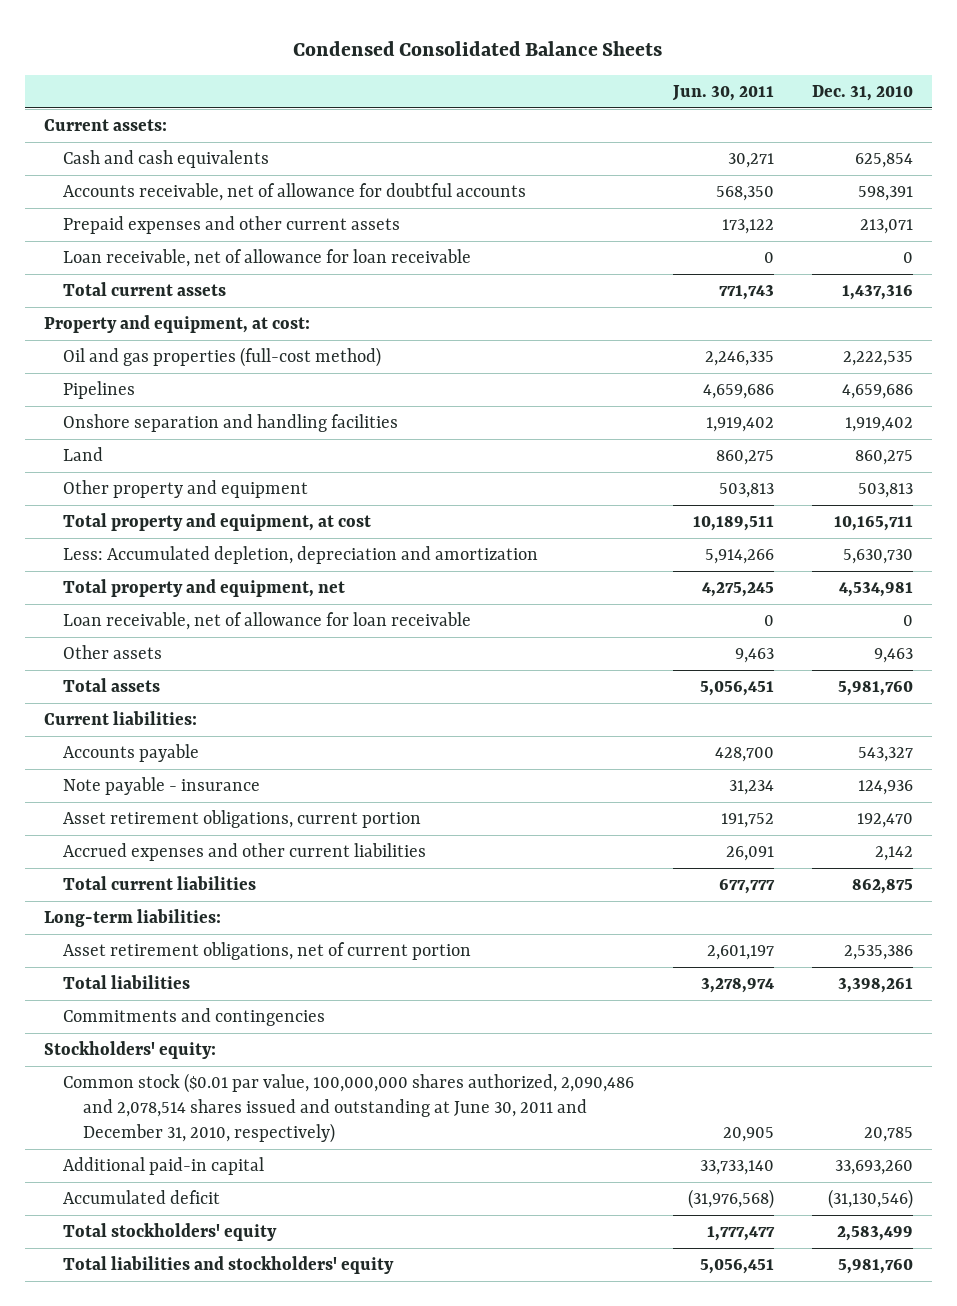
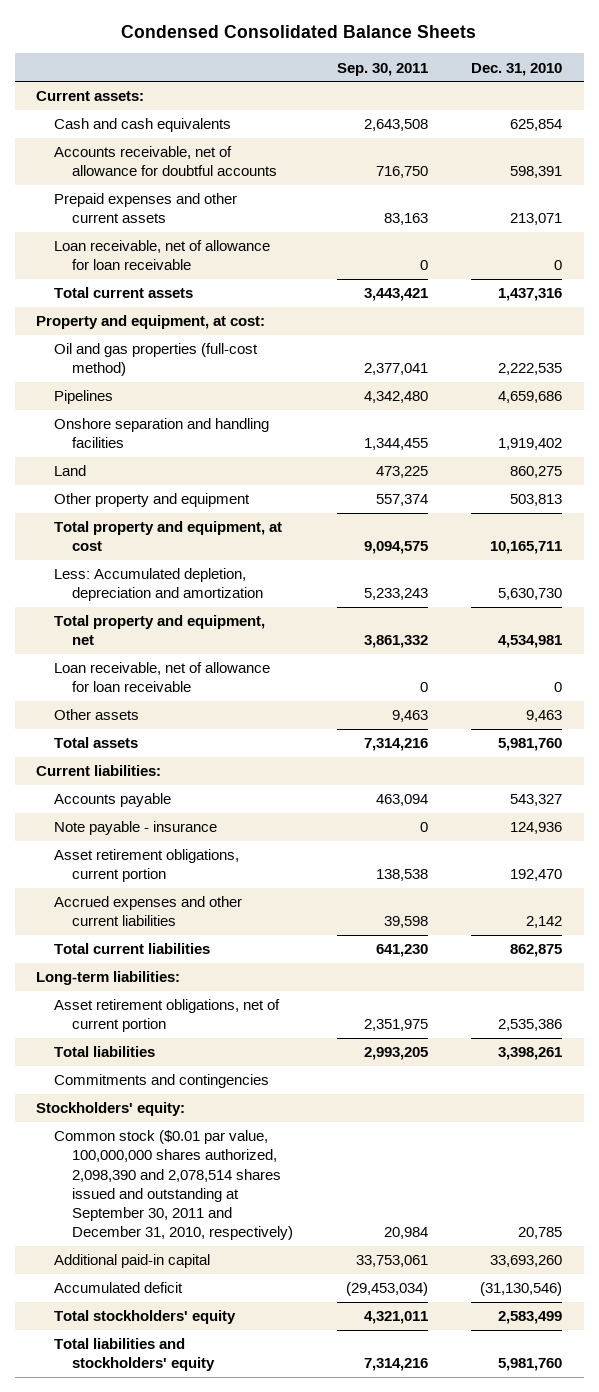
[671,85,774,102] Jun. 30, 2011 -> none
none -> [336,62,428,76] Sep. 30, 2011
[63,1072,635,1144] Common stock ($0.01 par value, 100,000,000 shares authorized, 2,090,486 and 2,078,514 shares issued and outstanding at June 30, 2011 and December 31, 2010, respectively) -> [54,1130,294,1241] Common stock ($0.01 par value, 100,000,000 shares authorized, 2,098,390 and 2,078,514 shares issued and outstanding at September 30, 2011 and December 31, 2010, respectively)

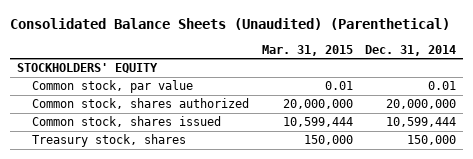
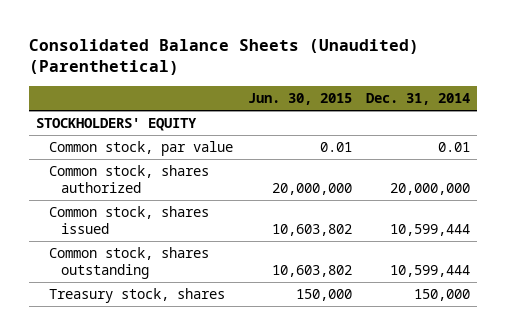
[261,44,353,56] Mar. 31, 2015 -> none
none -> [247,93,352,106] Jun. 30, 2015
none -> [48,246,209,279] Common stock, shares outstanding

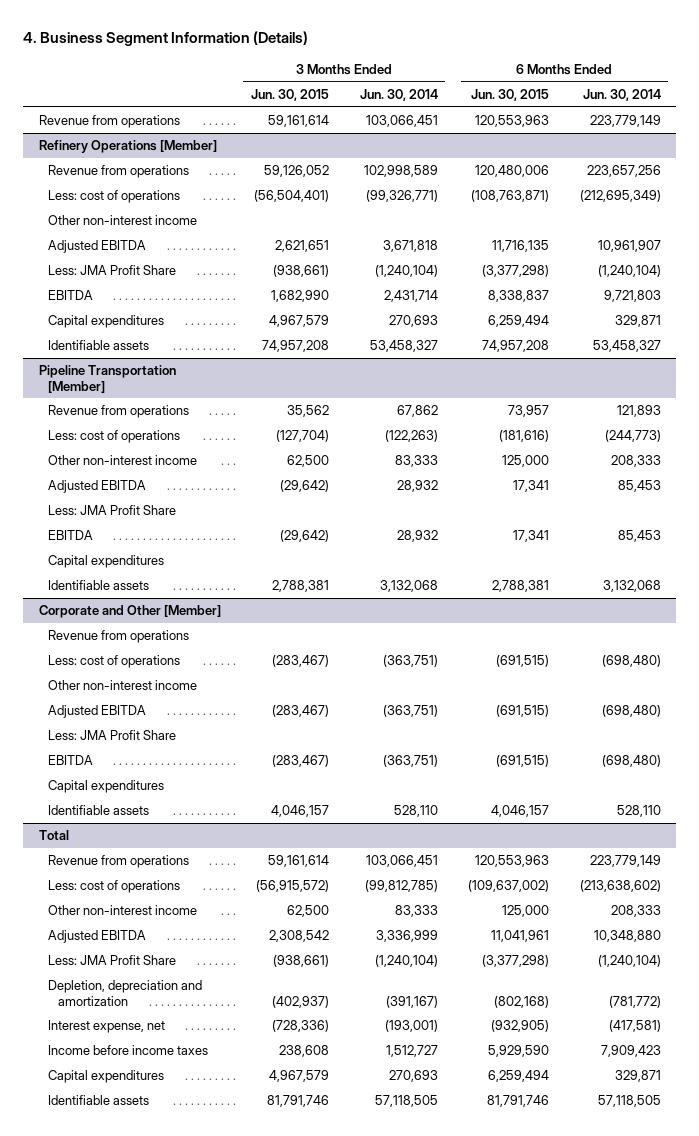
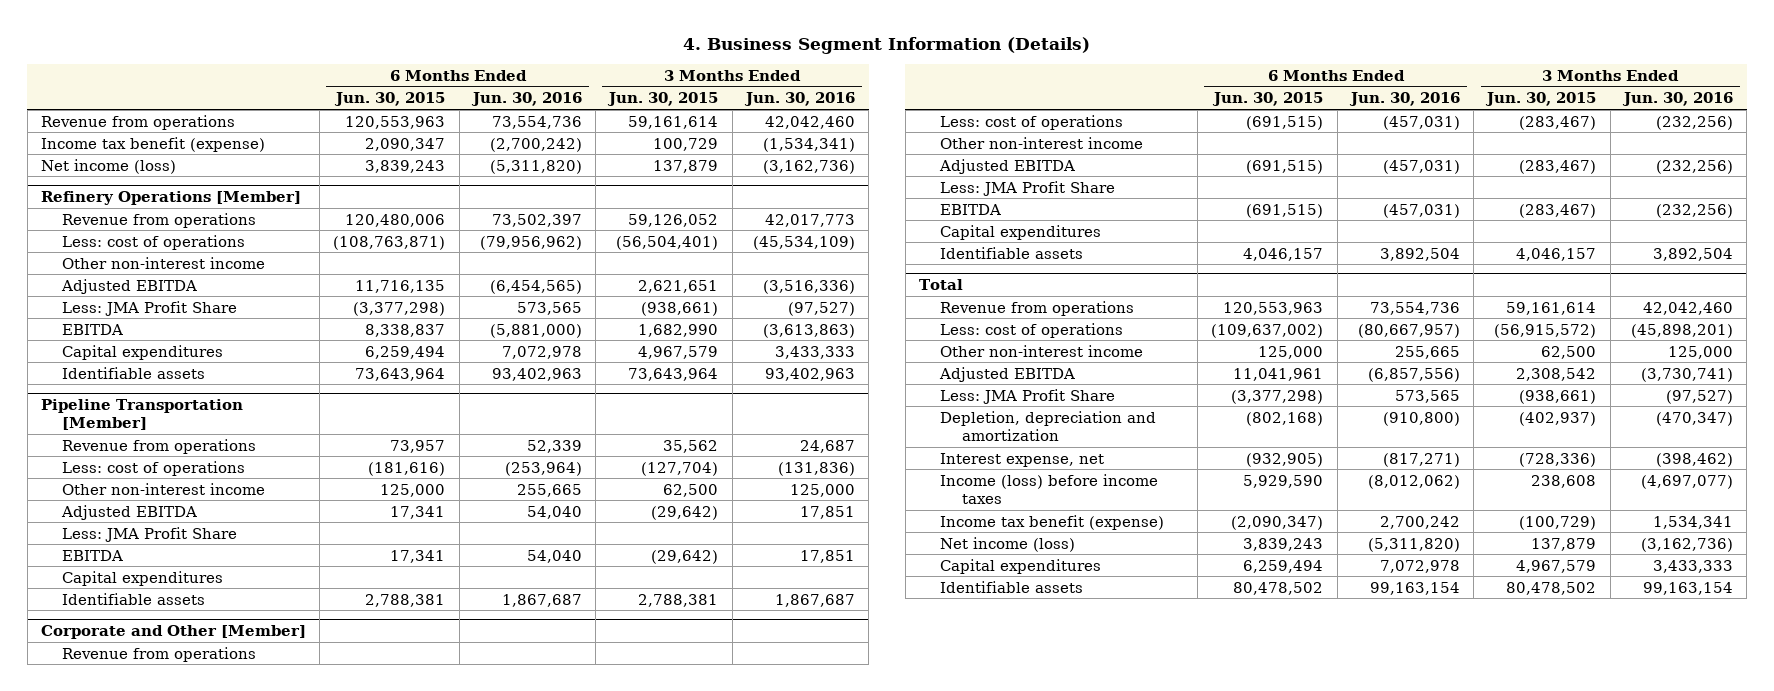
[359,88,438,101] Jun. 30, 2014 -> none
[582,88,661,101] Jun. 30, 2014 -> none
none -> [470,92,582,107] Jun. 30, 2016
none -> [743,92,855,107] Jun. 30, 2016
none -> [40,136,265,152] Income tax benefit (expense)
none -> [40,158,176,174] Net income (loss)
[262,340,330,353] 74,957,208 -> [628,367,719,381] 73,643,964
[482,340,550,353] 74,957,208 -> [355,367,446,381] 73,643,964
[48,1045,209,1056] Income before income taxes -> [940,473,1159,504] Income (loss) before income taxes
none -> [940,514,1165,530] Income tax benefit (expense)
none -> [940,536,1076,552] Net income (loss)
[267,1095,330,1108] 81,791,746 -> [1506,581,1597,595] 80,478,502
[487,1095,550,1108] 81,791,746 -> [1233,581,1324,595] 80,478,502

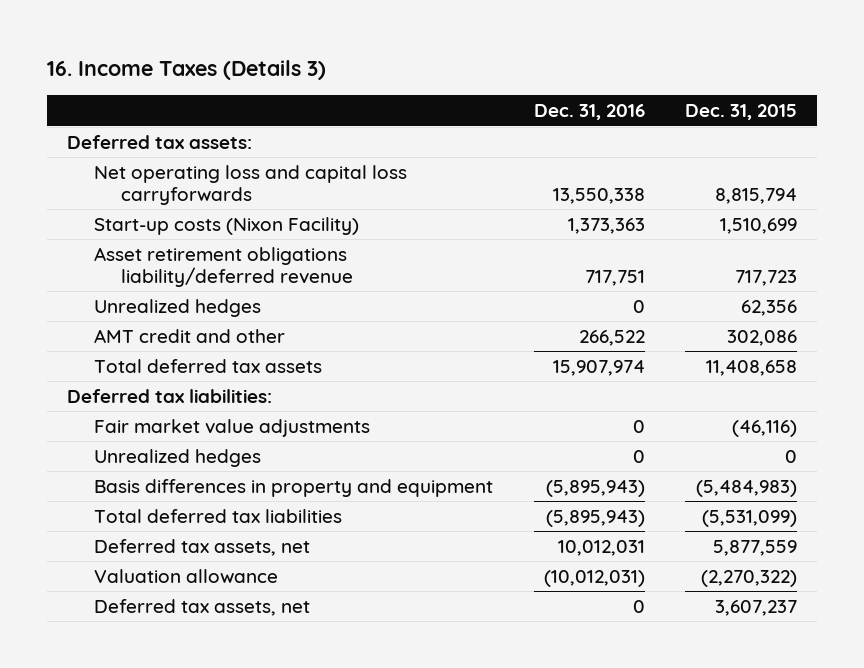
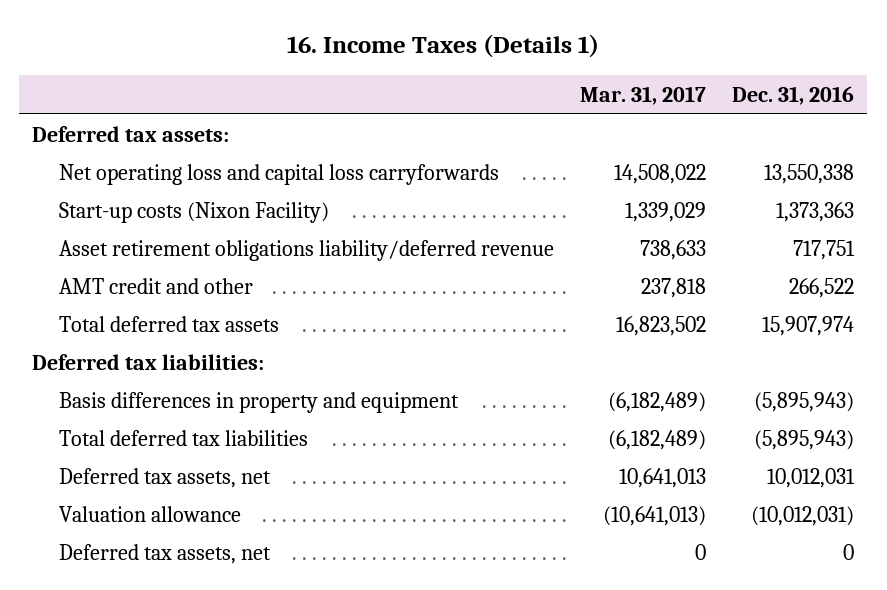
[47,60,327,81] 16. Income Taxes (Details 3) -> [287,34,600,59] 16. Income Taxes (Details 1)
[684,104,797,121] Dec. 31, 2015 -> none
none -> [580,85,707,105] Mar. 31, 2017
[94,298,262,317] Unrealized hedges -> none
[94,418,371,437] Fair market value adjustments -> none
[94,448,262,467] Unrealized hedges -> none

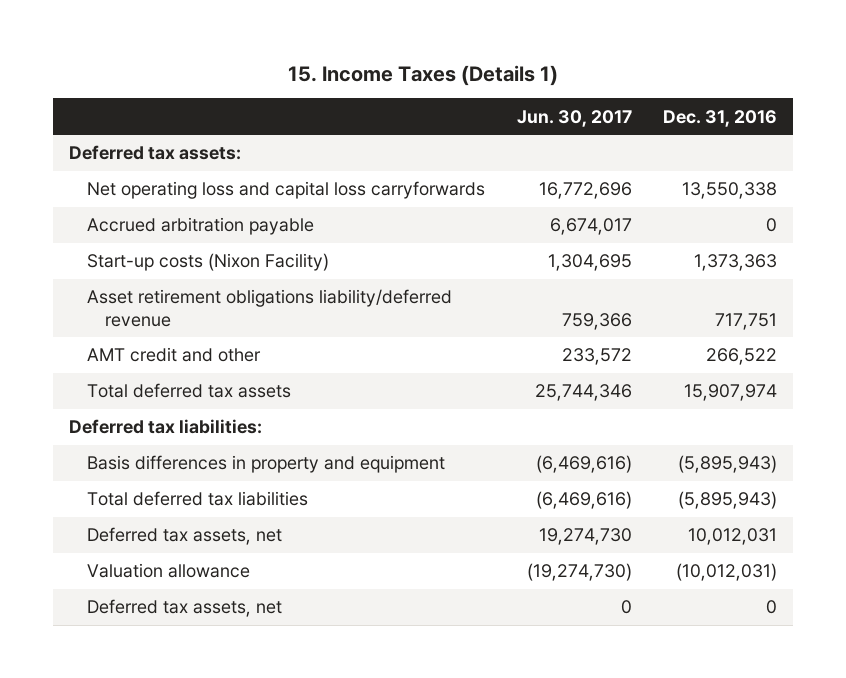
[287,34,600,59] 16. Income Taxes (Details 1) -> [288,64,559,86] 15. Income Taxes (Details 1)
[580,85,707,105] Mar. 31, 2017 -> none
none -> [516,109,632,127] Jun. 30, 2017
none -> [86,217,314,236] Accrued arbitration payable

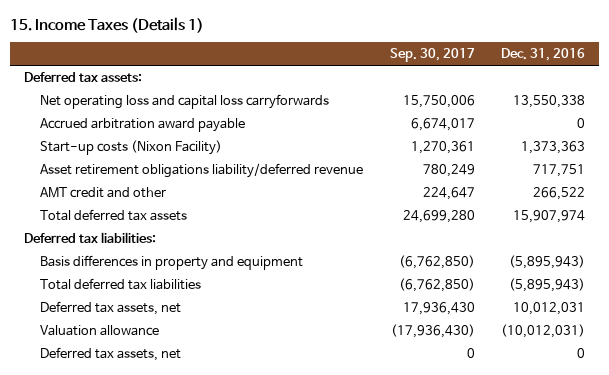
[516,109,632,127] Jun. 30, 2017 -> none
none -> [389,48,475,63] Sep. 30, 2017
[86,217,314,236] Accrued arbitration payable -> [39,118,245,133] Accrued arbitration award payable

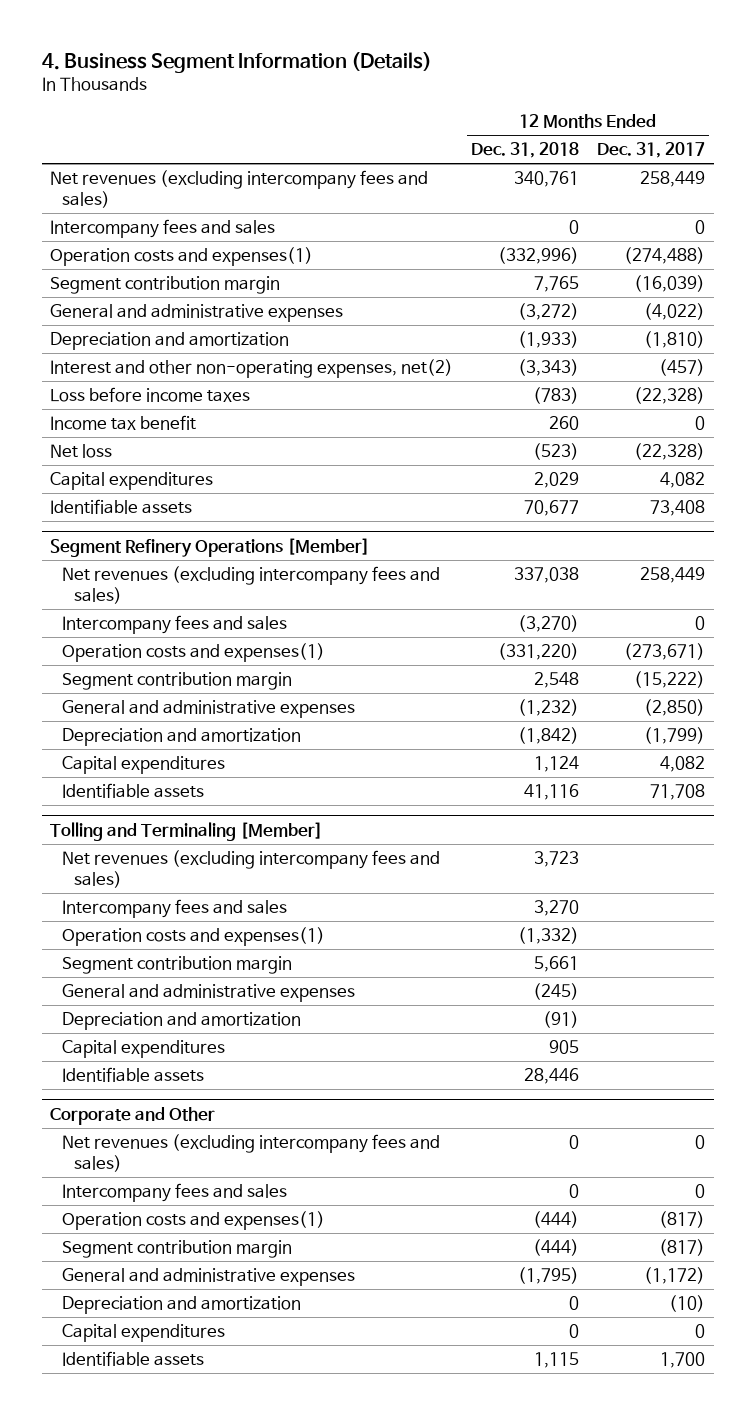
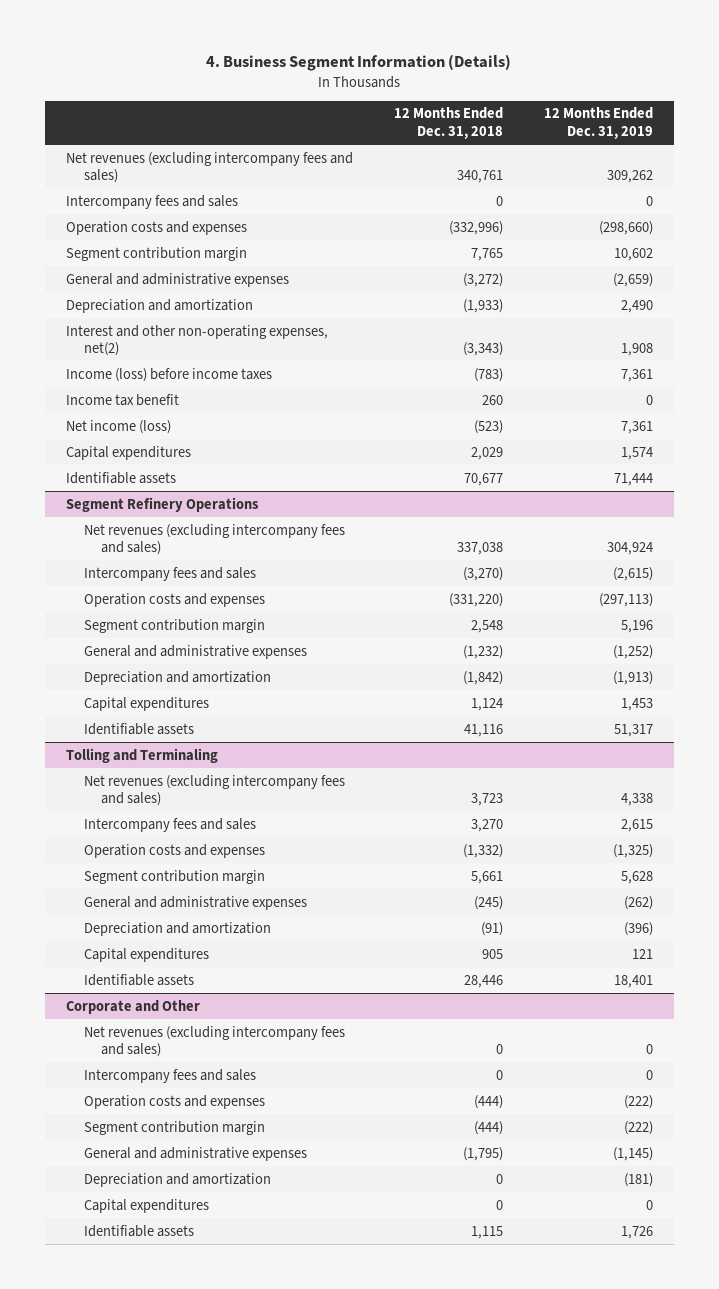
[596,142,705,159] Dec. 31, 2017 -> none
none -> [544,107,654,139] 12 Months Ended Dec. 31, 2019
[50,247,314,267] Operation costs and expenses(1) -> [65,220,247,235] Operation costs and expenses
[50,387,251,403] Loss before income taxes -> [65,367,272,382] Income (loss) before income taxes
[50,444,113,459] Net loss -> [65,419,171,434] Net income (loss)
[50,537,371,557] Segment Refinery Operations [Member] -> [65,496,259,512] Segment Refinery Operations
[62,643,326,663] Operation costs and expenses(1) -> [83,592,265,607] Operation costs and expenses
[50,821,324,841] Tolling and Terminaling [Member] -> [65,747,218,763] Tolling and Terminaling
[62,927,326,947] Operation costs and expenses(1) -> [83,843,265,858] Operation costs and expenses
[62,1211,326,1231] Operation costs and expenses(1) -> [83,1094,265,1109] Operation costs and expenses

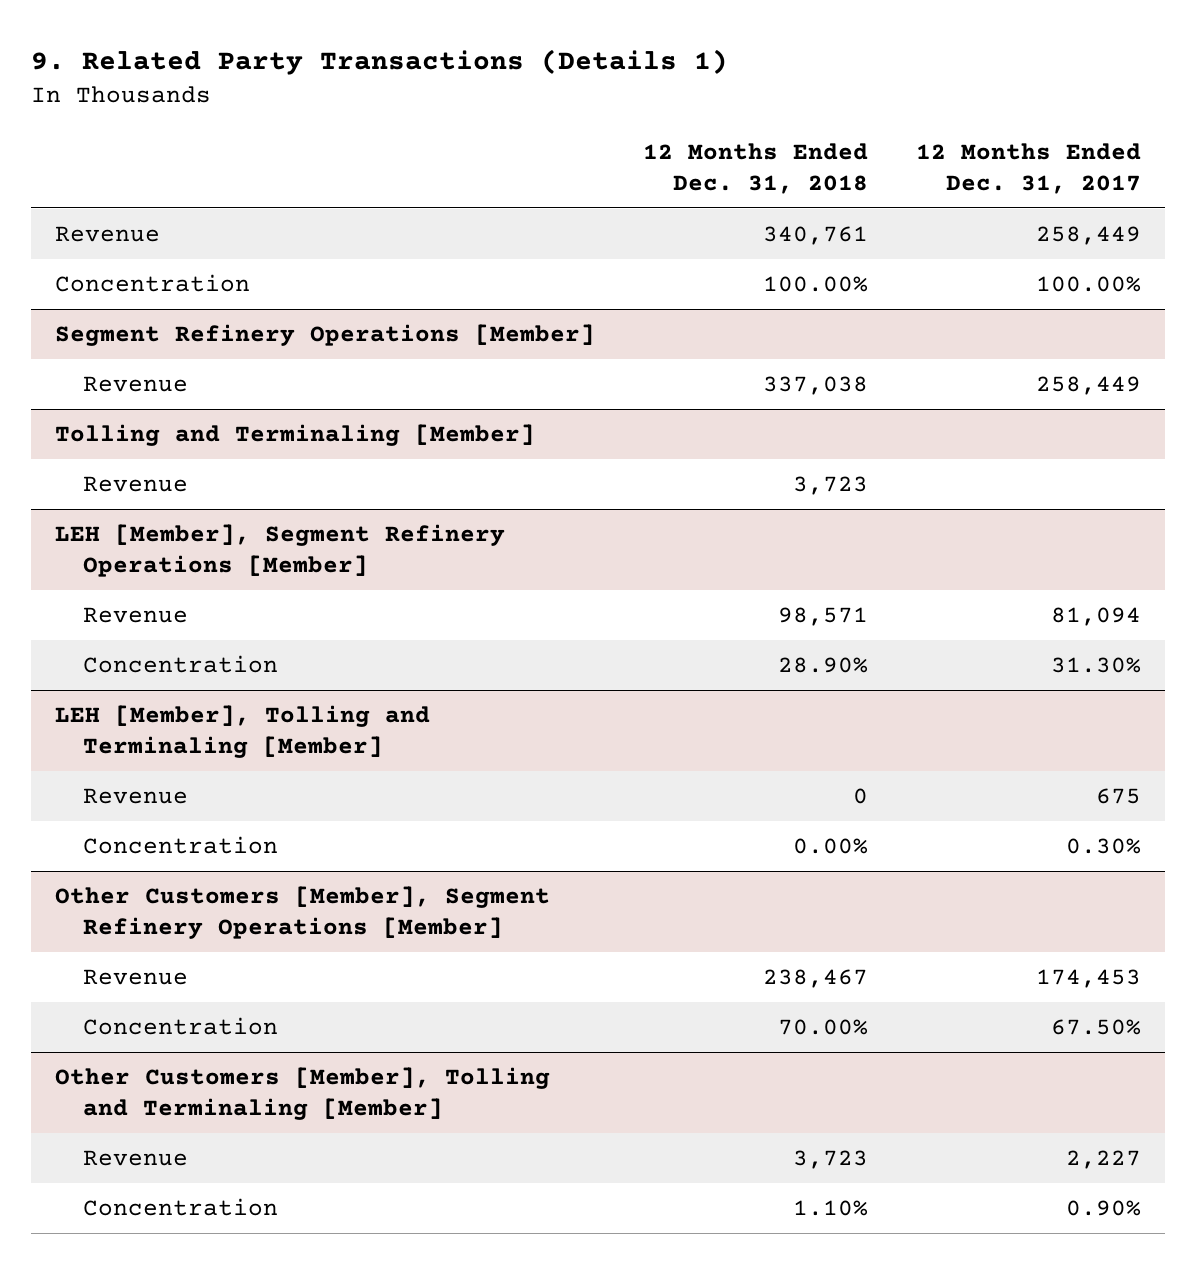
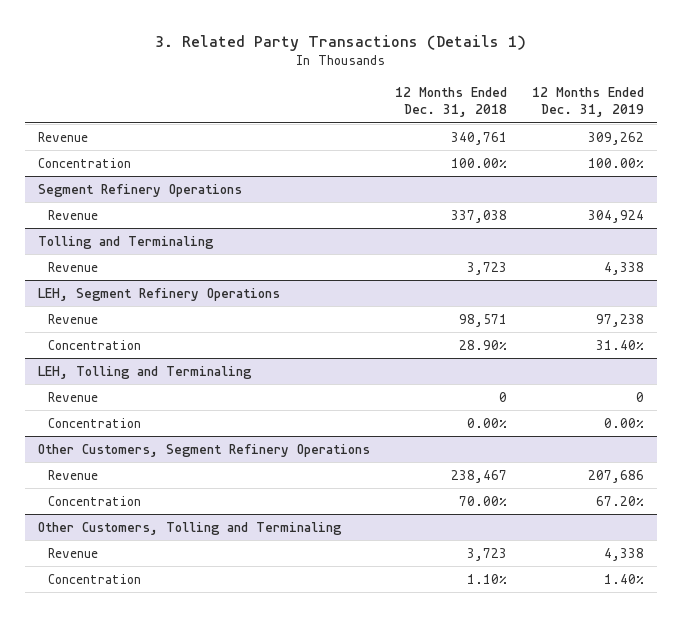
[30,48,728,75] 9. Related Party Transactions (Details 1) -> [155,34,527,51] 3. Related Party Transactions (Details 1)
[916,142,1142,194] 12 Months Ended Dec. 31, 2017 -> none
none -> [532,86,645,118] 12 Months Ended Dec. 31, 2019
[55,324,596,347] Segment Refinery Operations [Member] -> [37,183,242,197] Segment Refinery Operations
[55,424,536,447] Tolling and Terminaling [Member] -> [37,235,214,249] Tolling and Terminaling
[55,524,506,578] LEH [Member], Segment Refinery Operations [Member] -> [37,287,280,301] LEH, Segment Refinery Operations
[55,705,431,759] LEH [Member], Tolling and Terminaling [Member] -> [37,365,252,379] LEH, Tolling and Terminaling
[55,886,551,940] Other Customers [Member], Segment Refinery Operations [Member] -> [37,443,370,457] Other Customers, Segment Refinery Operations
[55,1067,551,1121] Other Customers [Member], Tolling and Terminaling [Member] -> [37,521,342,535] Other Customers, Tolling and Terminaling

